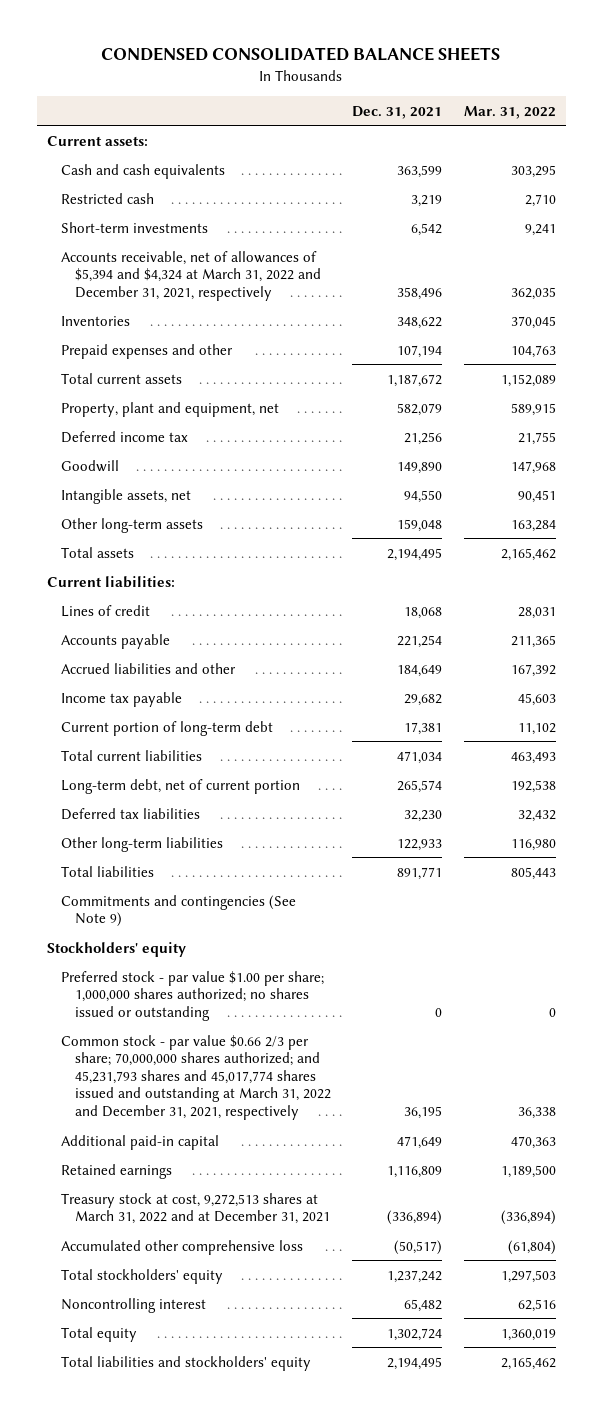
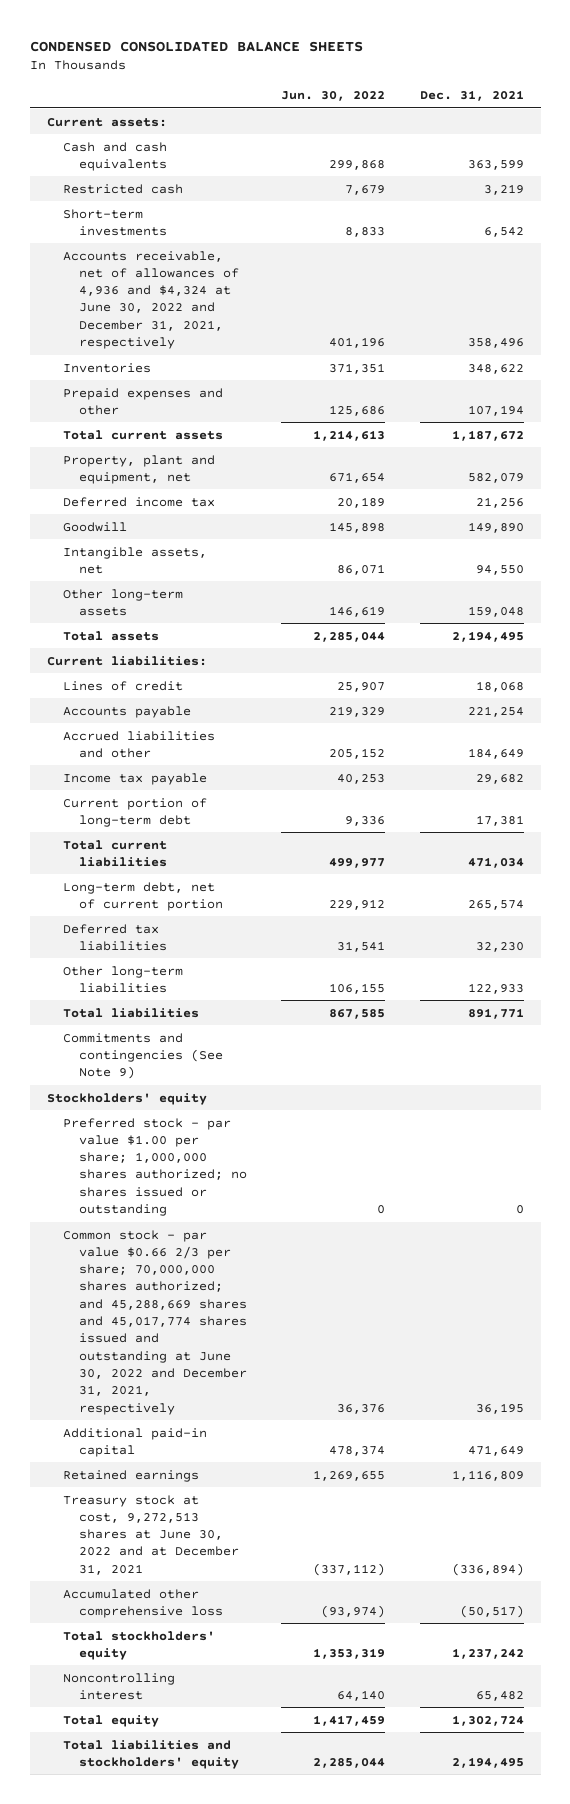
[463,105,556,119] Mar. 31, 2022 -> none
none -> [281,91,386,102] Jun. 30, 2022
[61,250,322,301] Accounts receivable, net of allowances of $5,394 and $4,324 at March 31, 2022 and December 31, 2021, respectively -> [62,250,239,350] Accounts receivable, net of allowances of 4,936 and $4,324 at June 30, 2022 and December 31, 2021, respectively
[61,1034,332,1120] Common stock - par value $0.66 2/3 per share; 70,000,000 shares authorized; and 45,231,793 shares and 45,017,774 shares issued and outstanding at March 31, 2022 and December 31, 2021, respectively -> [62,1229,247,1415] Common stock - par value $0.66 2/3 per share; 70,000,000 shares authorized; and 45,288,669 shares and 45,017,774 shares issued and outstanding at June 30, 2022 and December 31, 2021, respectively
[61,1192,331,1225] Treasury stock at cost, 9,272,513 shares at March 31, 2022 and at December 31, 2021 -> [62,1494,239,1575] Treasury stock at cost, 9,272,513 shares at June 30, 2022 and at December 31, 2021

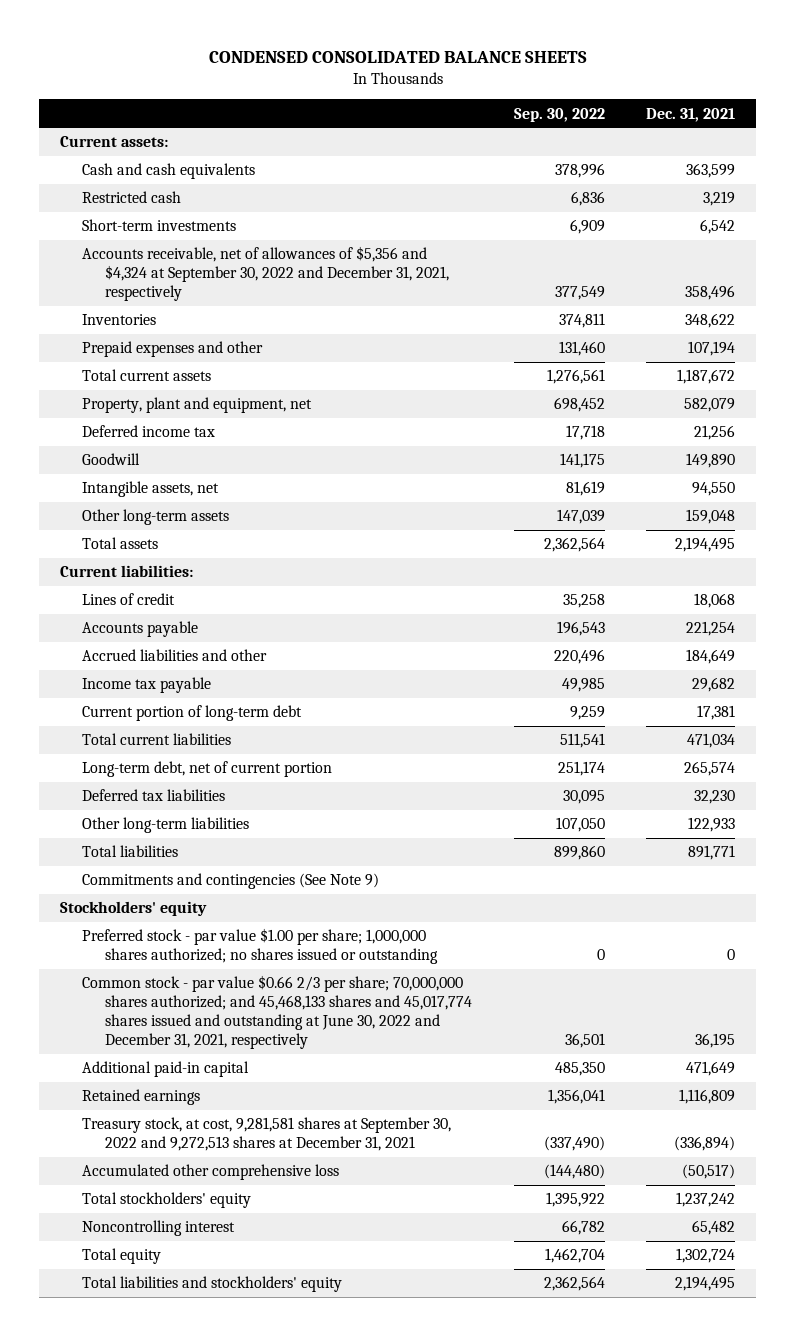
[281,91,386,102] Jun. 30, 2022 -> none
none -> [513,107,605,122] Sep. 30, 2022
[62,250,239,350] Accounts receivable, net of allowances of 4,936 and $4,324 at June 30, 2022 and December 31, 2021, respectively -> [82,246,450,302] Accounts receivable, net of allowances of $5,356 and $4,324 at September 30, 2022 and December 31, 2021, respectively
[62,1229,247,1415] Common stock - par value $0.66 2/3 per share; 70,000,000 shares authorized; and 45,288,669 shares and 45,017,774 shares issued and outstanding at June 30, 2022 and December 31, 2021, respectively -> [82,975,473,1049] Common stock - par value $0.66 2/3 per share; 70,000,000 shares authorized; and 45,468,133 shares and 45,017,774 shares issued and outstanding at June 30, 2022 and December 31, 2021, respectively
[62,1494,239,1575] Treasury stock at cost, 9,272,513 shares at June 30, 2022 and at December 31, 2021 -> [82,1117,452,1152] Treasury stock, at cost, 9,281,581 shares at September 30, 2022 and 9,272,513 shares at December 31, 2021

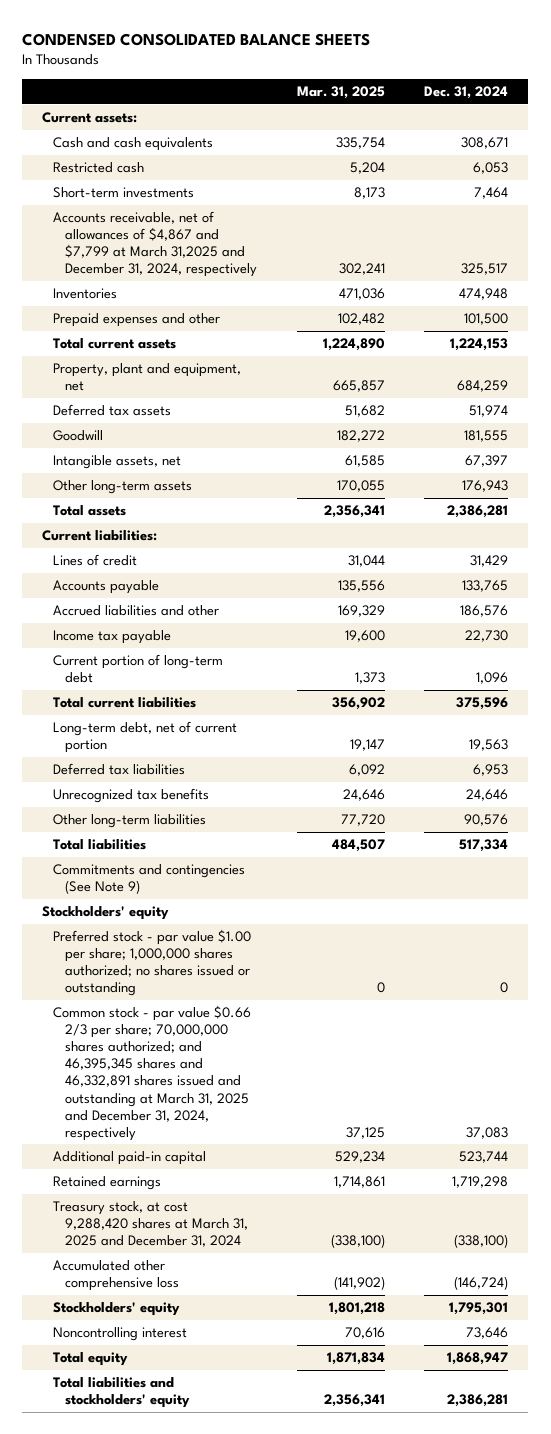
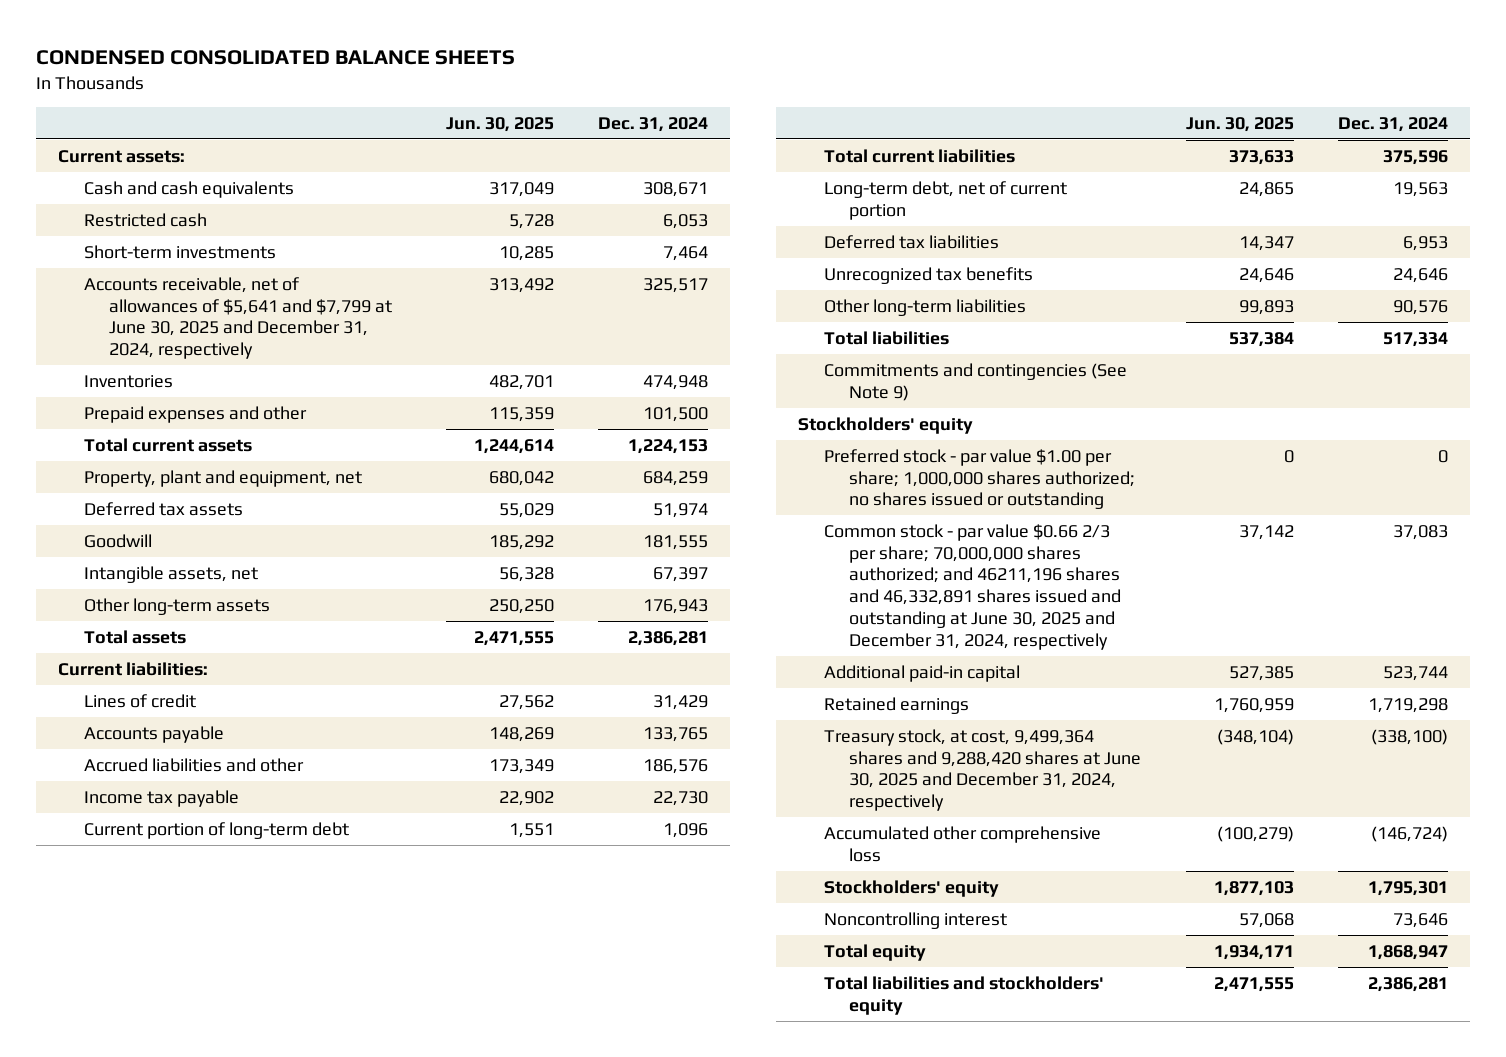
[296,86,385,100] Mar. 31, 2025 -> none
none -> [445,116,554,132] Jun. 30, 2025
[53,211,257,278] Accounts receivable, net of allowances of $4,867 and $7,799 at March 31,2025 and December 31, 2024, respectively -> [83,276,393,360] Accounts receivable, net of allowances of $5,641 and $7,799 at June 30, 2025 and December 31, 2024, respectively
[53,1005,252,1141] Common stock - par value $0.66 2/3 per share; 70,000,000 shares authorized; and 46,395,345 shares and 46,332,891 shares issued and outstanding at March 31, 2025 and December 31, 2024, respectively -> [823,523,1122,650] Common stock - par value $0.66 2/3 per share; 70,000,000 shares authorized; and 46211,196 shares and 46,332,891 shares issued and outstanding at June 30, 2025 and December 31, 2024, respectively
[53,1201,248,1248] Treasury stock, at cost 9,288,420 shares at March 31, 2025 and December 31, 2024 -> [823,728,1142,812] Treasury stock, at cost, 9,499,364 shares and 9,288,420 shares at June 30, 2025 and December 31, 2024, respectively

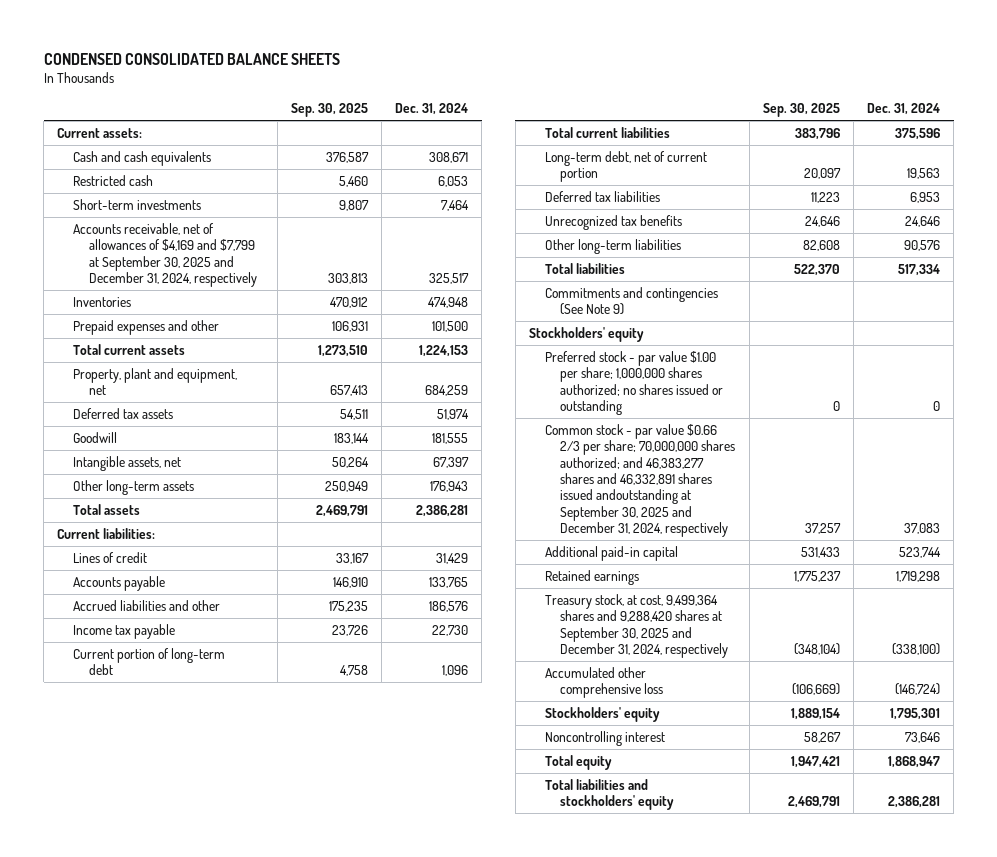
[445,116,554,132] Jun. 30, 2025 -> none
none -> [290,103,368,118] Sep. 30, 2025
[83,276,393,360] Accounts receivable, net of allowances of $5,641 and $7,799 at June 30, 2025 and December 31, 2024, respectively -> [72,222,257,287] Accounts receivable, net of allowances of $4,169 and $7,799 at September 30, 2025 and December 31, 2024, respectively
[823,523,1122,650] Common stock - par value $0.66 2/3 per share; 70,000,000 shares authorized; and 46211,196 shares and 46,332,891 shares issued and outstanding at June 30, 2025 and December 31, 2024, respectively -> [544,423,736,537] Common stock - par value $0.66 2/3 per share; 70,000,000 shares authorized; and 46,383,277 shares and 46,332,891 shares issued andoutstanding at September 30, 2025 and December 31, 2024, respectively
[823,728,1142,812] Treasury stock, at cost, 9,499,364 shares and 9,288,420 shares at June 30, 2025 and December 31, 2024, respectively -> [544,593,729,658] Treasury stock, at cost, 9,499,364 shares and 9,288,420 shares at September 30, 2025 and December 31, 2024, respectively

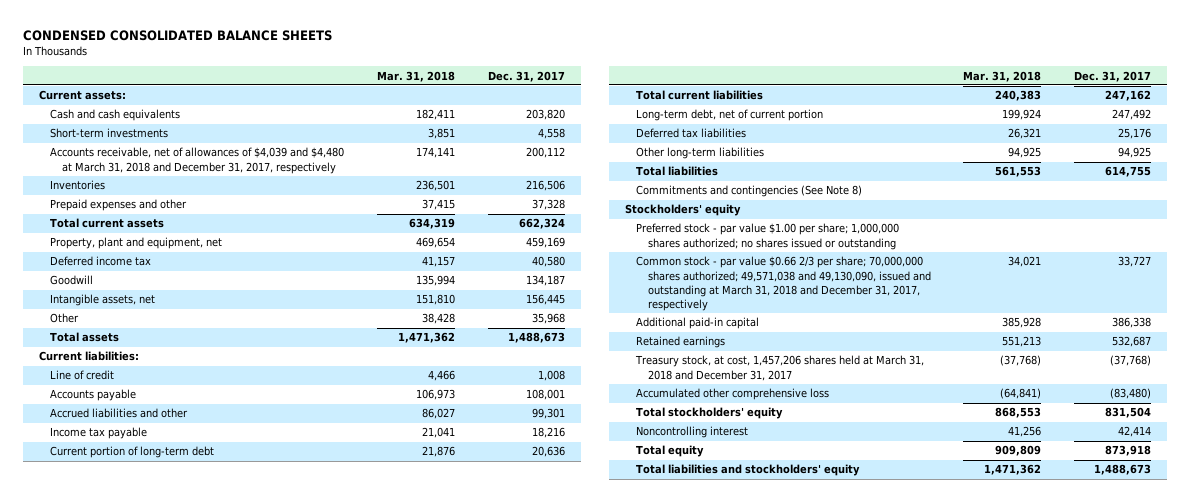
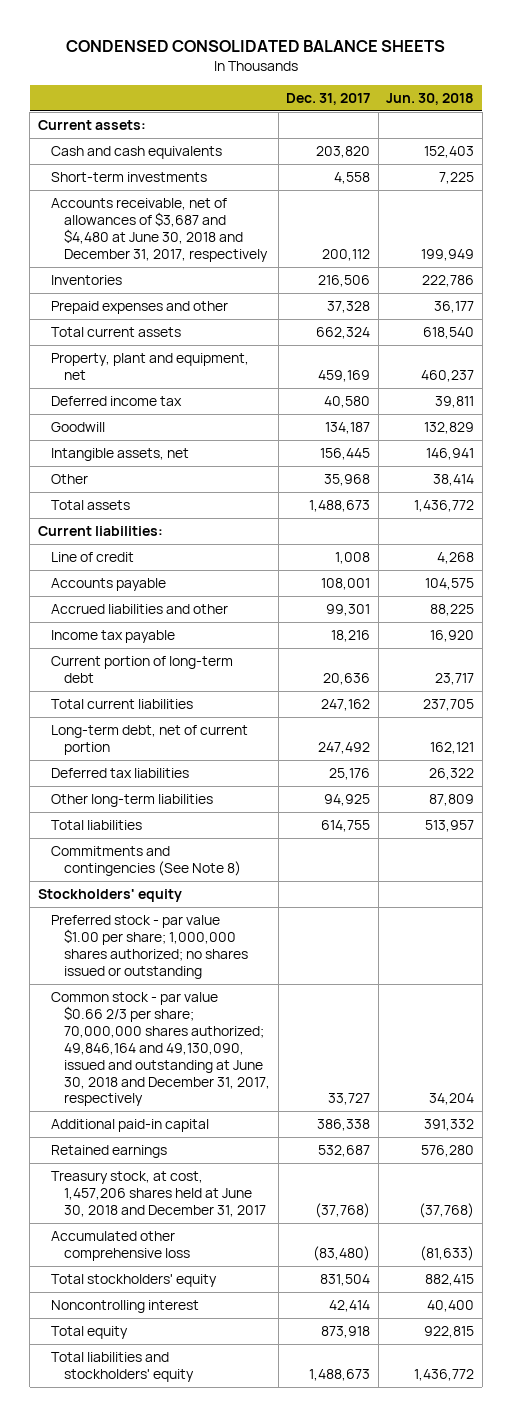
[377,70,456,82] Mar. 31, 2018 -> none
none -> [386,93,475,106] Jun. 30, 2018
[50,147,345,174] Accounts receivable, net of allowances of $4,039 and $4,480 at March 31, 2018 and December 31, 2017, respectively -> [51,198,269,262] Accounts receivable, net of allowances of $3,687 and $4,480 at June 30, 2018 and December 31, 2017, respectively
[636,256,931,311] Common stock - par value $0.66 2/3 per share; 70,000,000 shares authorized; 49,571,038 and 49,130,090, issued and outstanding at March 31, 2018 and December 31, 2017, respectively -> [51,992,271,1107] Common stock - par value $0.66 2/3 per share; 70,000,000 shares authorized; 49,846,164 and 49,130,090, issued and outstanding at June 30, 2018 and December 31, 2017, respectively
[635,355,925,381] Treasury stock, at cost, 1,457,206 shares held at March 31, 2018 and December 31, 2017 -> [51,1171,267,1217] Treasury stock, at cost, 1,457,206 shares held at June 30, 2018 and December 31, 2017

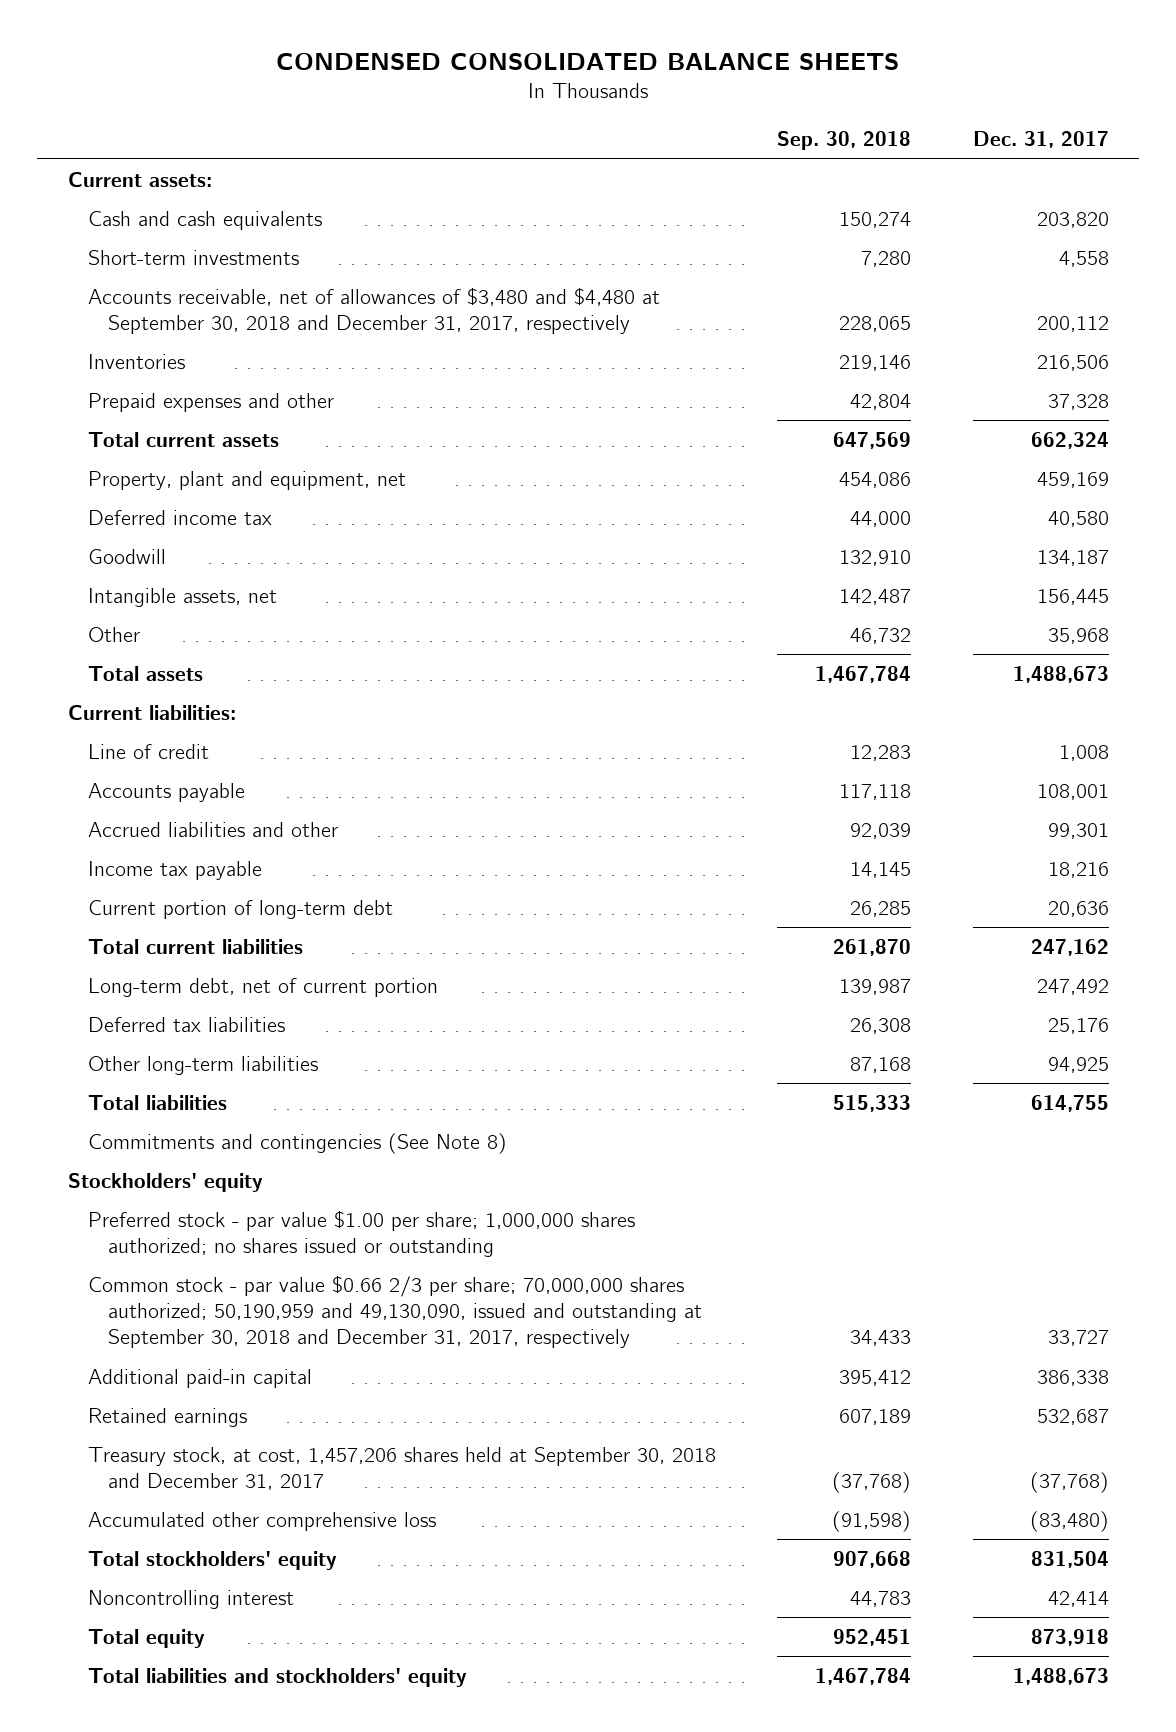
[386,93,475,106] Jun. 30, 2018 -> none
none -> [777,131,912,151] Sep. 30, 2018
[51,198,269,262] Accounts receivable, net of allowances of $3,687 and $4,480 at June 30, 2018 and December 31, 2017, respectively -> [87,286,660,335] Accounts receivable, net of allowances of $3,480 and $4,480 at September 30, 2018 and December 31, 2017, respectively
[51,992,271,1107] Common stock - par value $0.66 2/3 per share; 70,000,000 shares authorized; 49,846,164 and 49,130,090, issued and outstanding at June 30, 2018 and December 31, 2017, respectively -> [87,1274,702,1349] Common stock - par value $0.66 2/3 per share; 70,000,000 shares authorized; 50,190,959 and 49,130,090, issued and outstanding at September 30, 2018 and December 31, 2017, respectively
[51,1171,267,1217] Treasury stock, at cost, 1,457,206 shares held at June 30, 2018 and December 31, 2017 -> [87,1446,716,1491] Treasury stock, at cost, 1,457,206 shares held at September 30, 2018 and December 31, 2017

